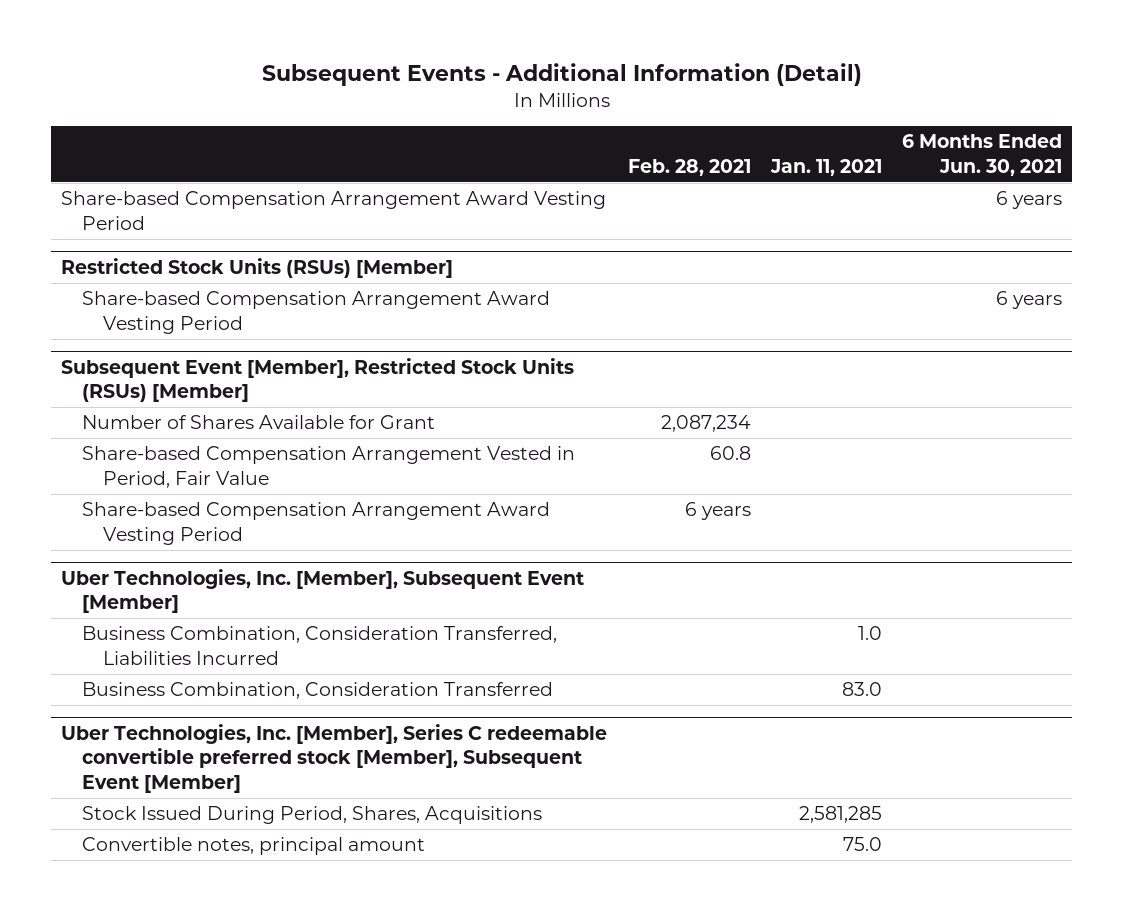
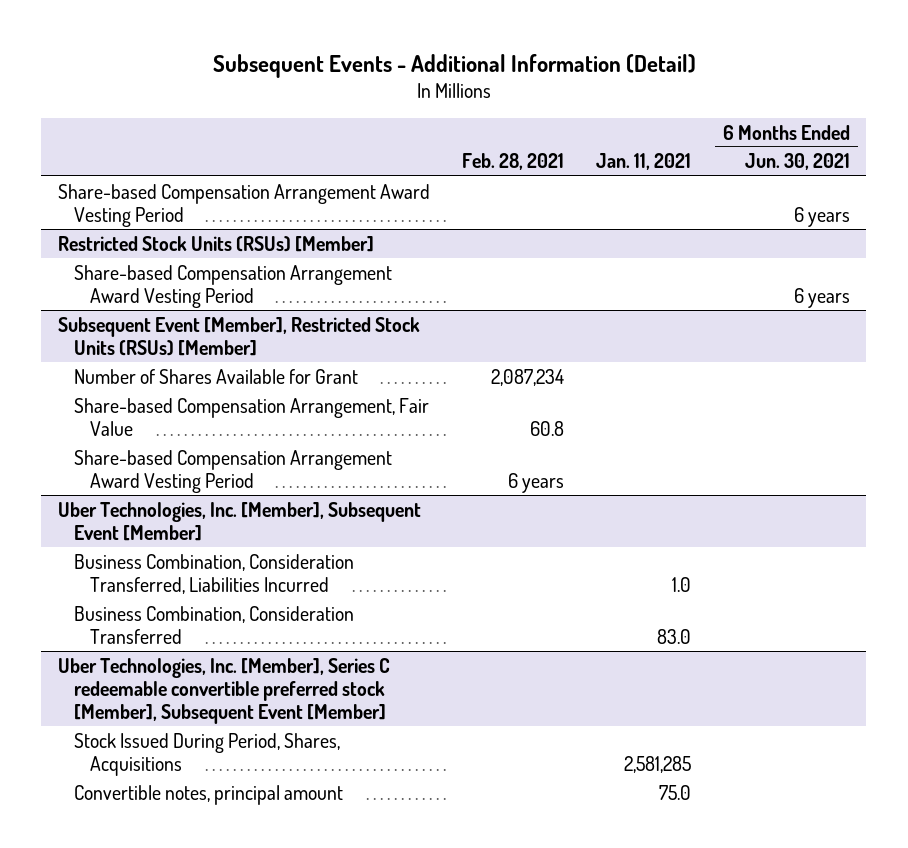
[82,446,576,489] Share-based Compensation Arrangement Vested in Period, Fair Value -> [73,397,429,436] Share-based Compensation Arrangement, Fair Value

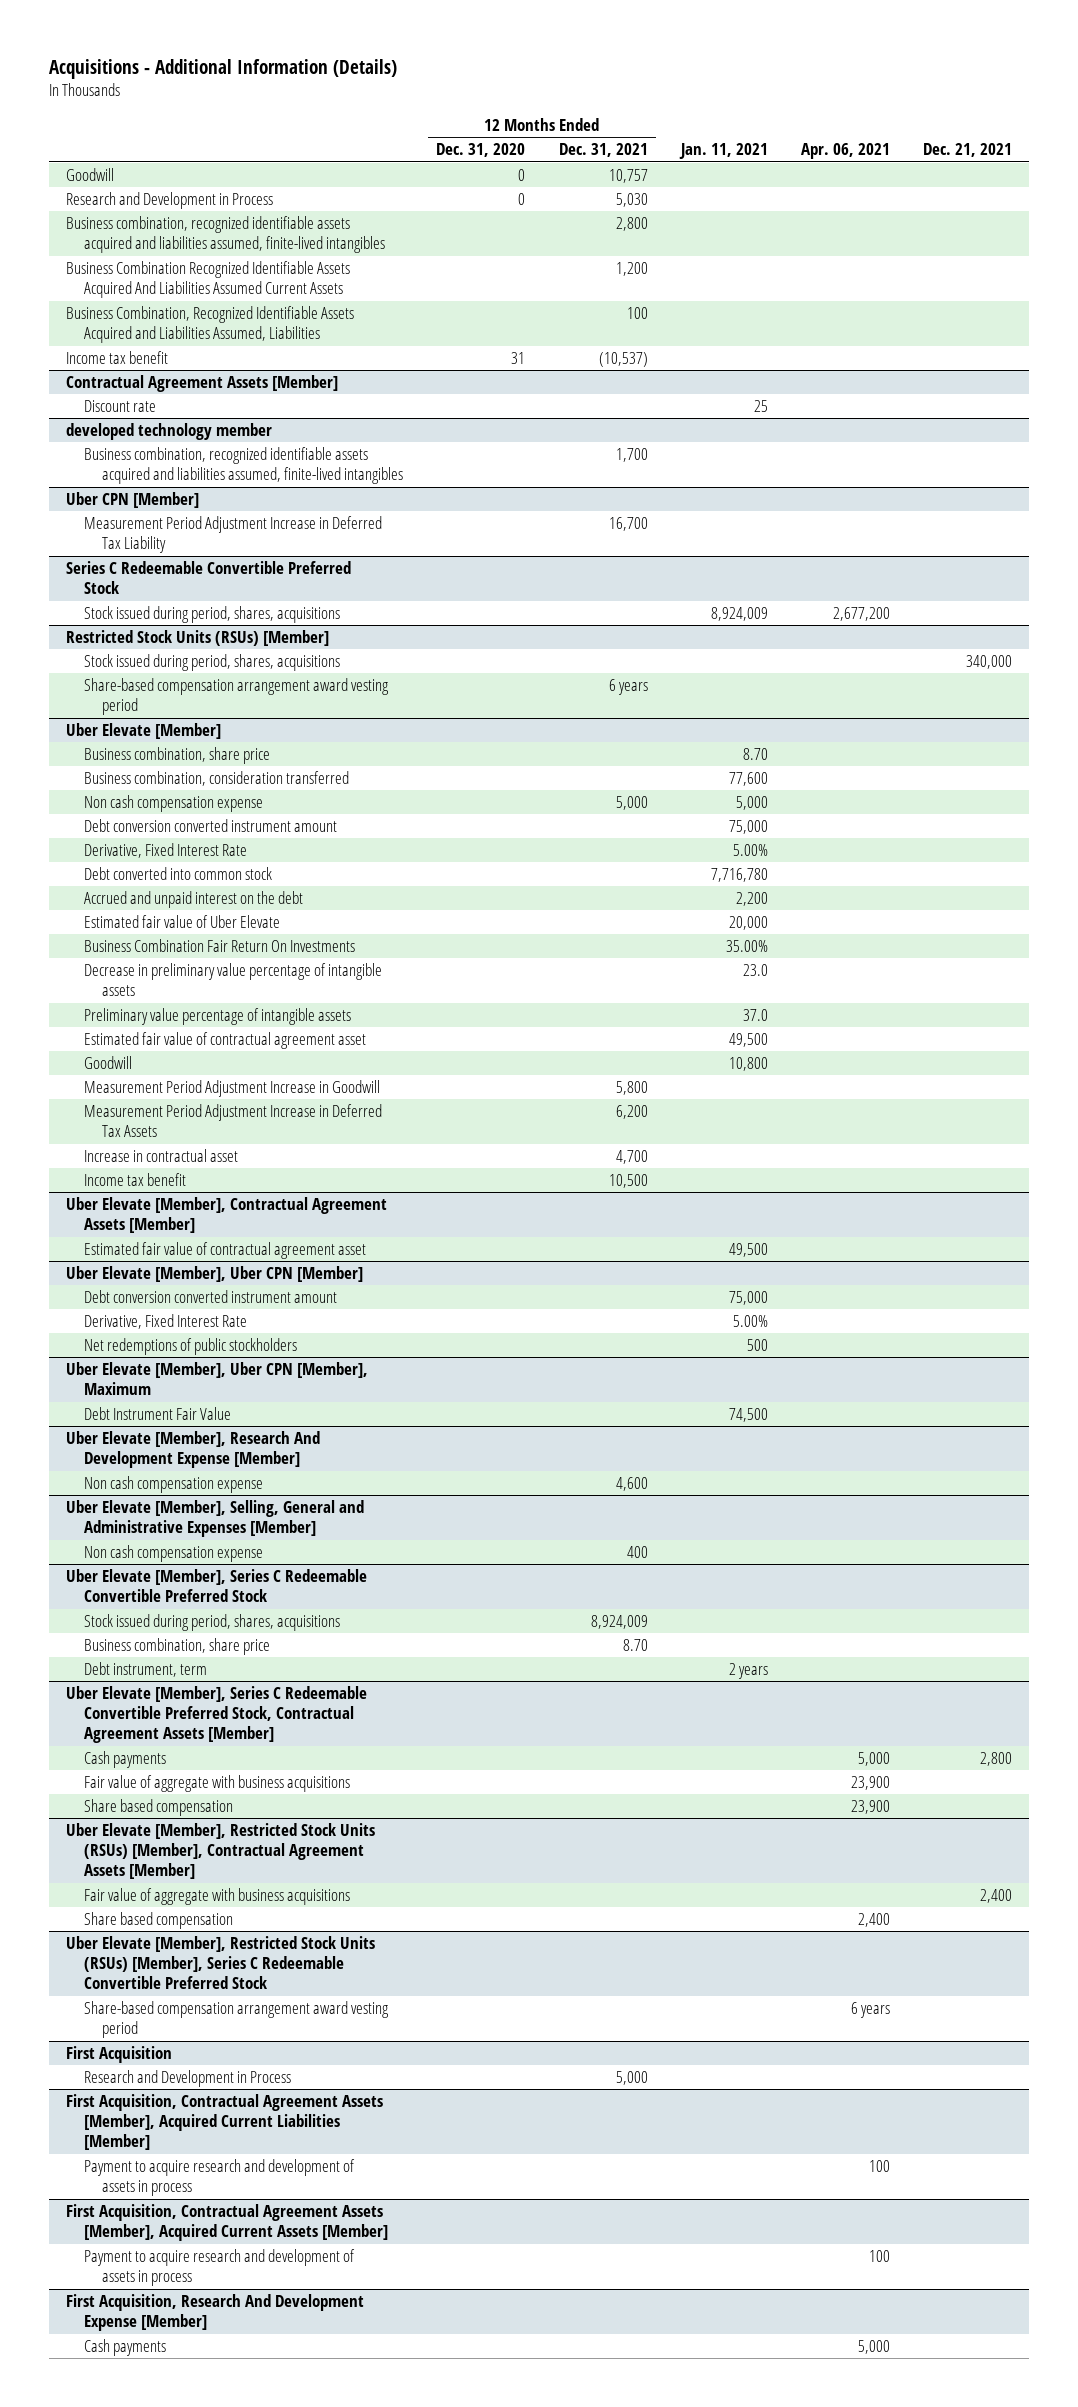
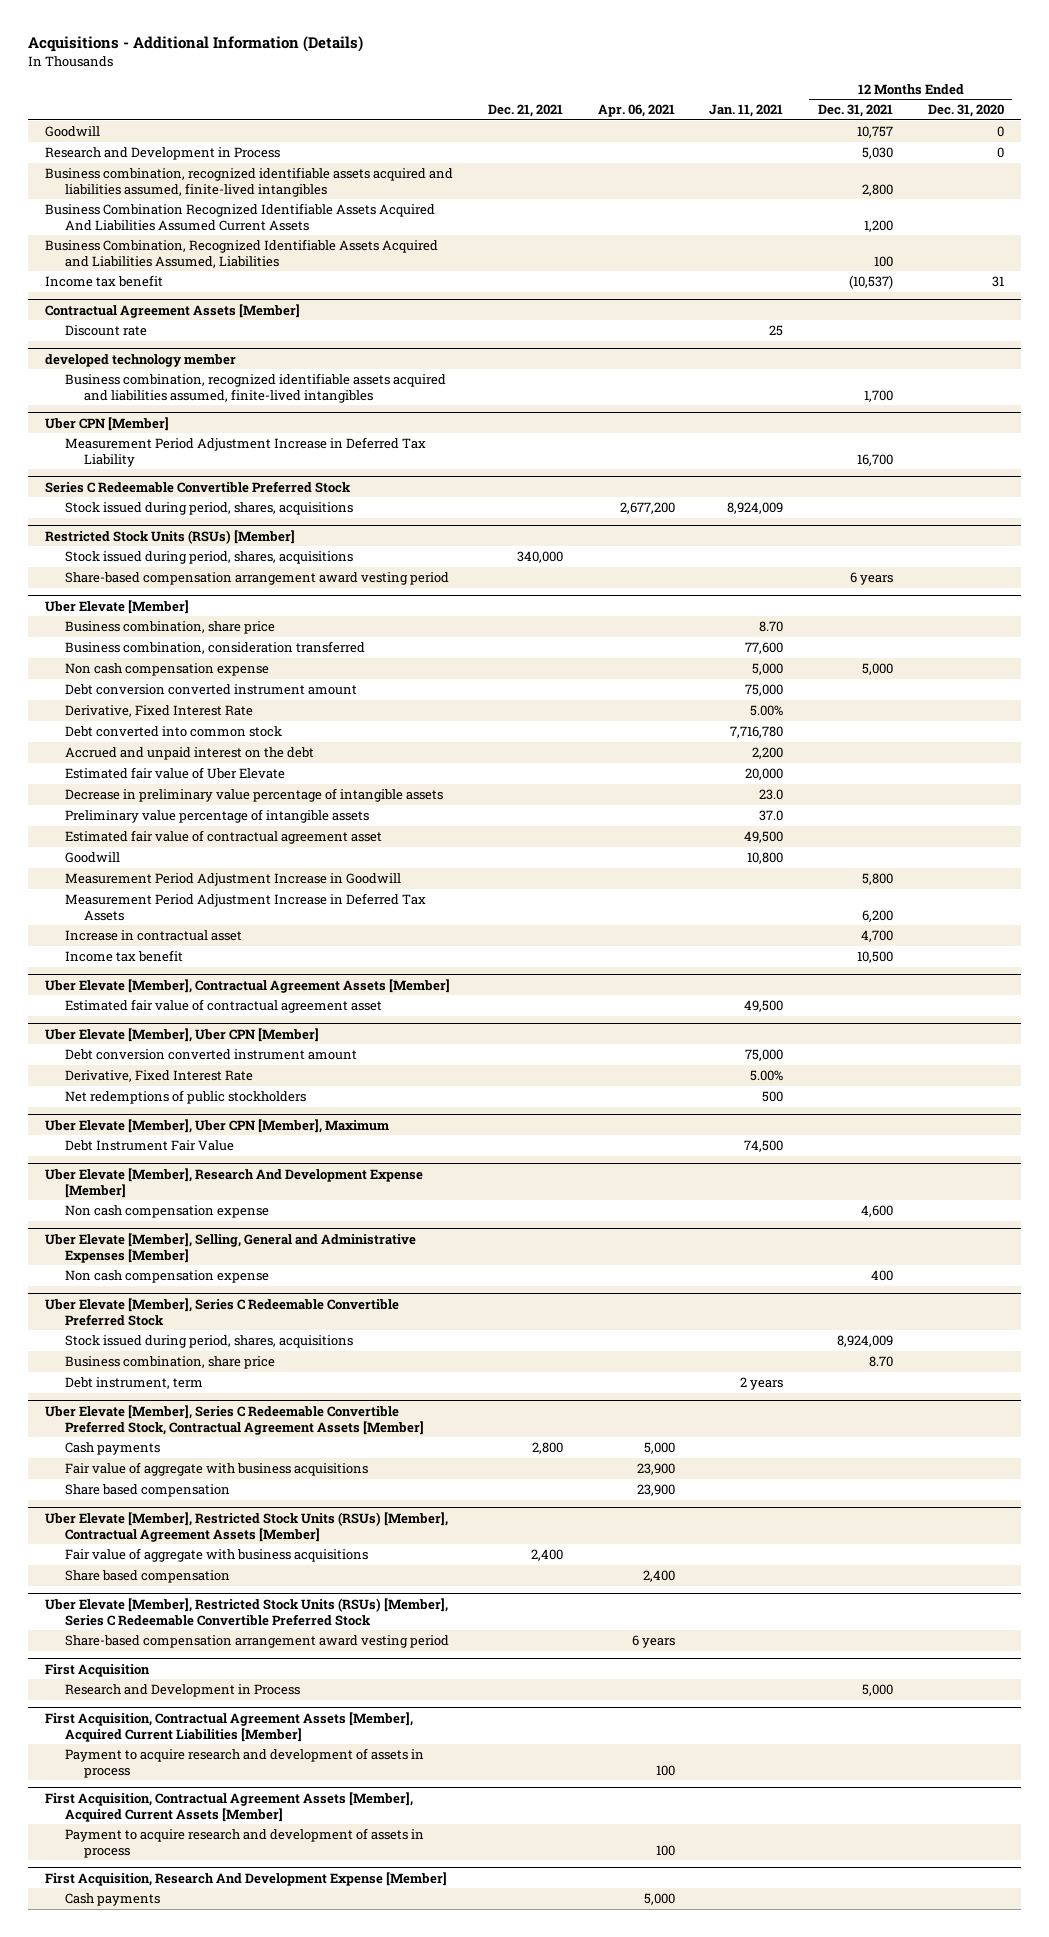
[83,939,355,953] Business Combination Fair Return On Investments -> none

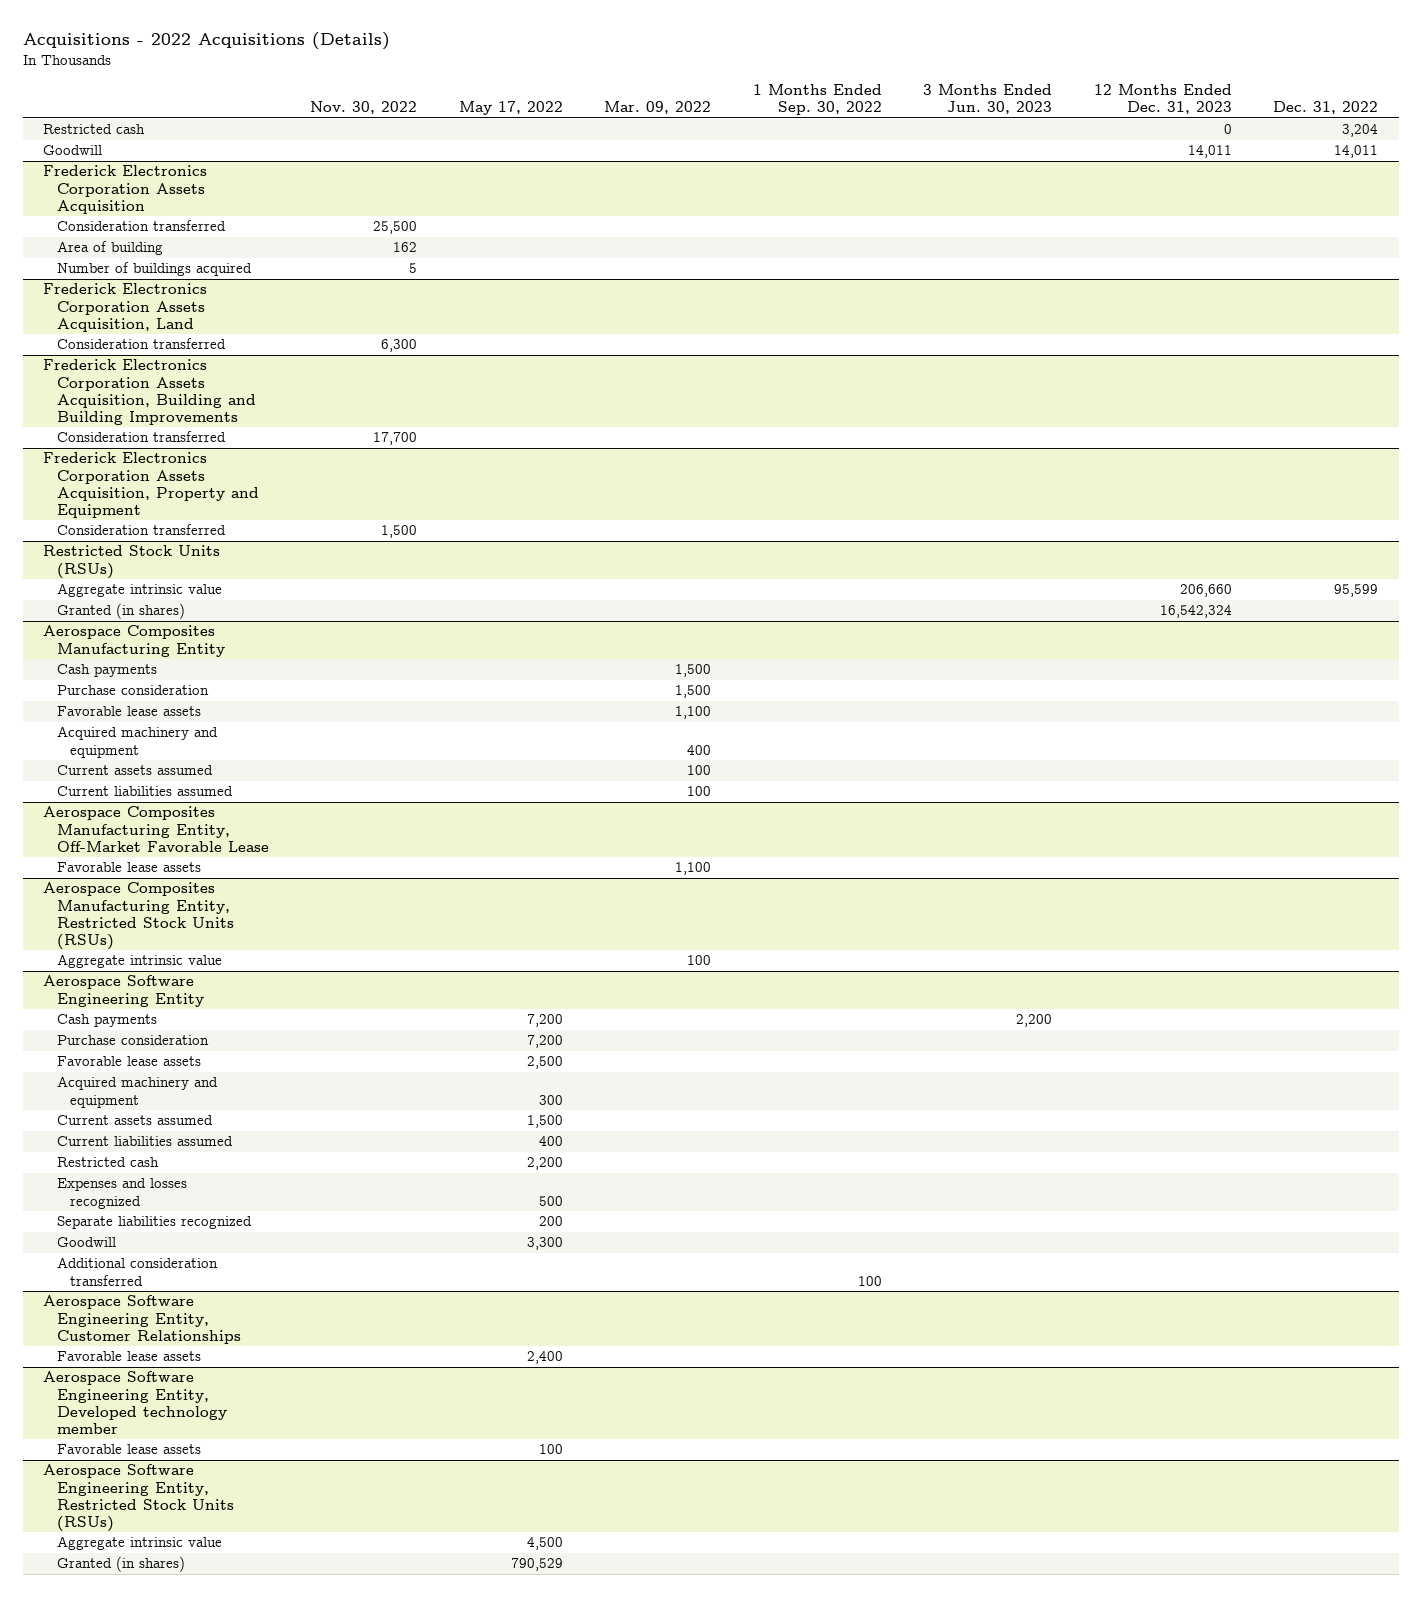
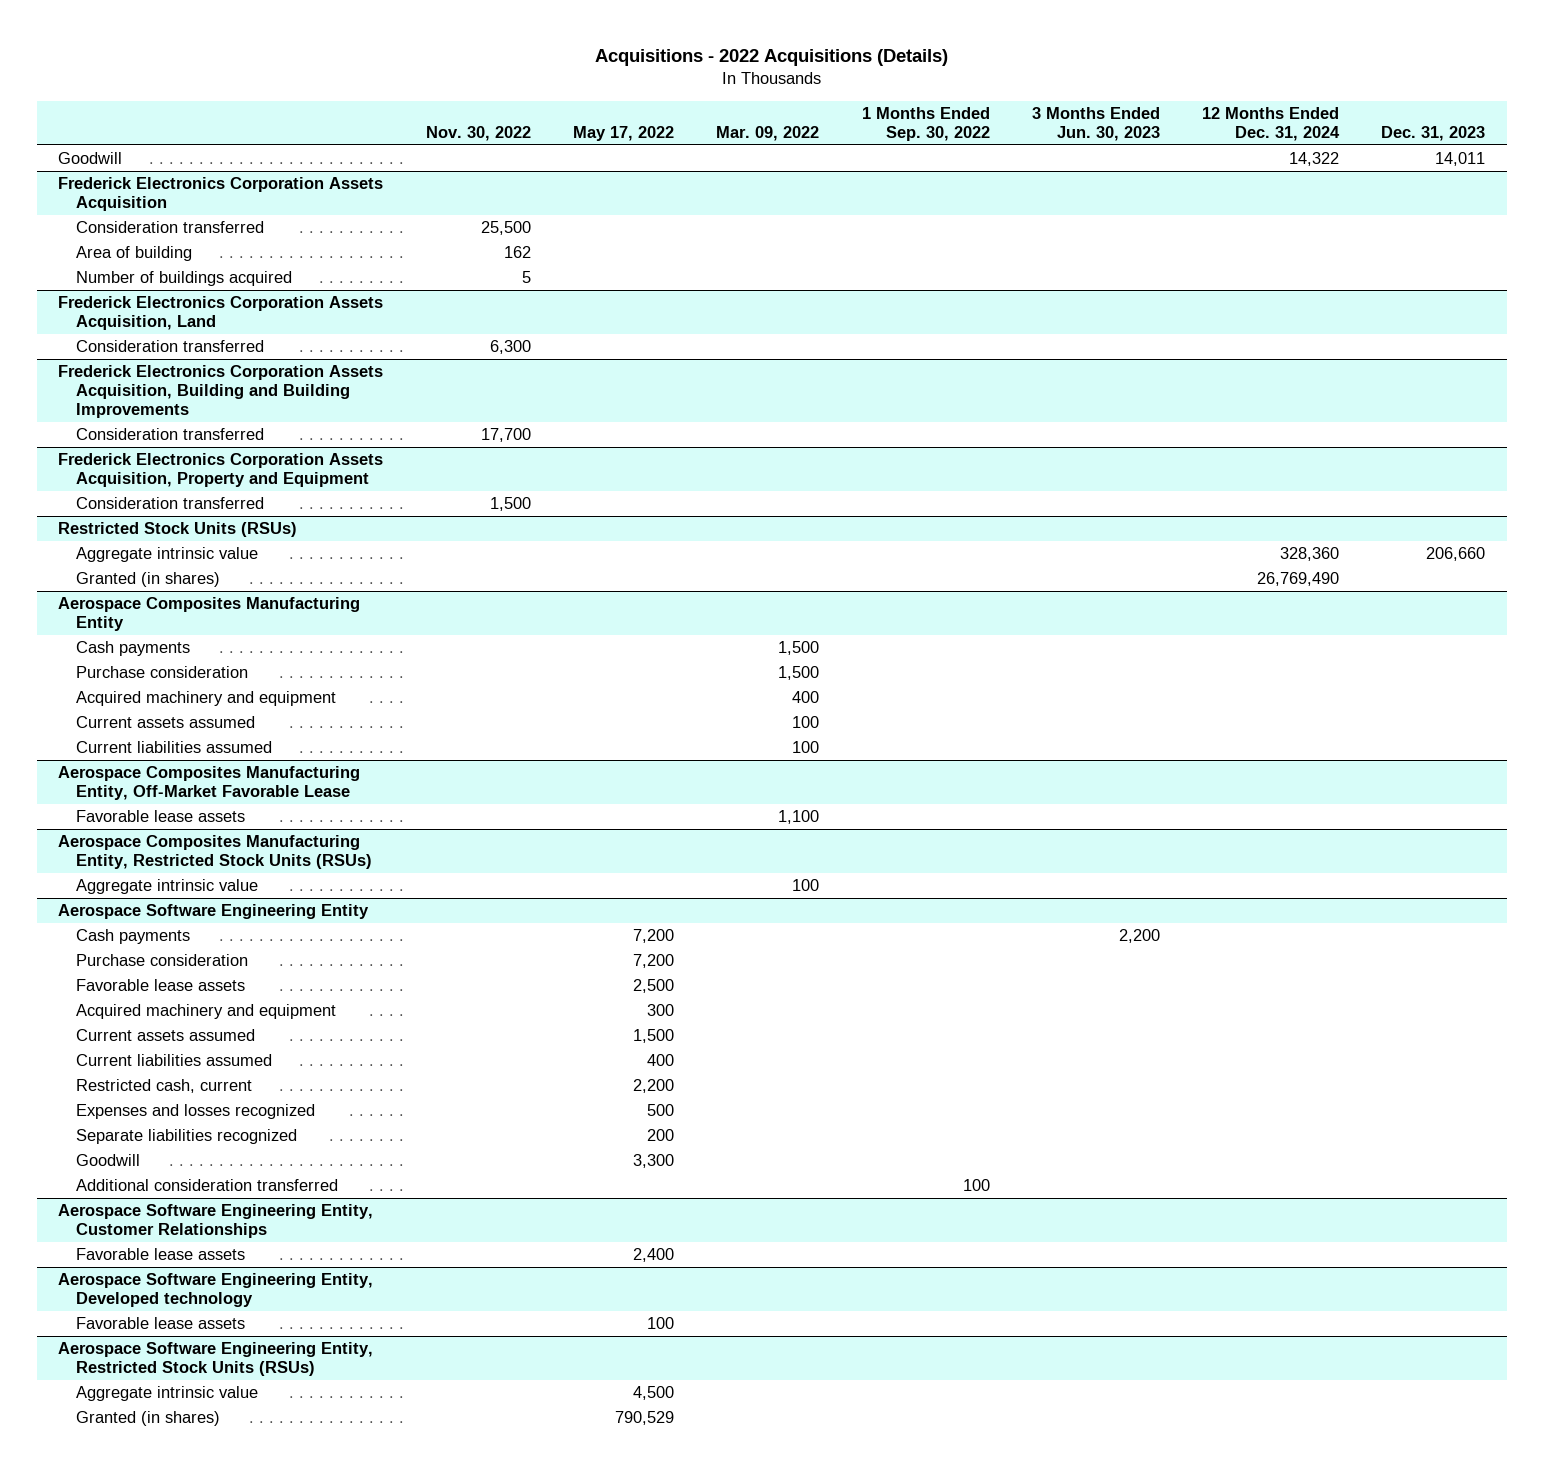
[1093,84,1232,115] 12 Months Ended Dec. 31, 2023 -> none
[1273,101,1379,115] Dec. 31, 2022 -> none
none -> [1202,106,1341,141] 12 Months Ended Dec. 31, 2024
none -> [1381,125,1486,141] Dec. 31, 2023
[43,124,146,135] Restricted cash -> none
[56,706,201,717] Favorable lease assets -> none
[56,1157,159,1168] Restricted cash -> [75,1079,252,1094] Restricted cash, current
[43,1371,227,1434] Aerospace Software Engineering Entity, Developed technology member -> [58,1273,374,1307] Aerospace Software Engineering Entity, Developed technology

